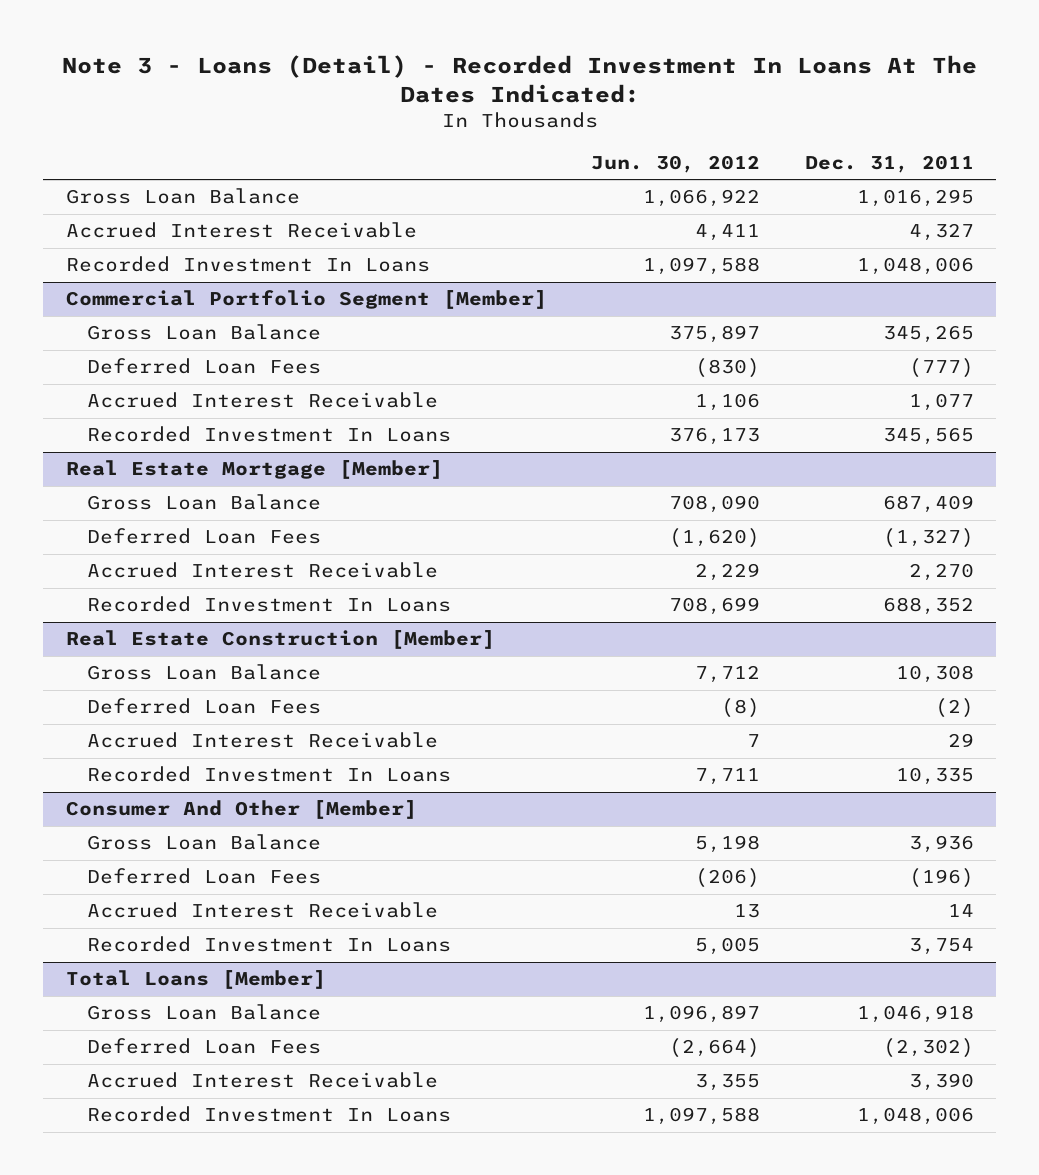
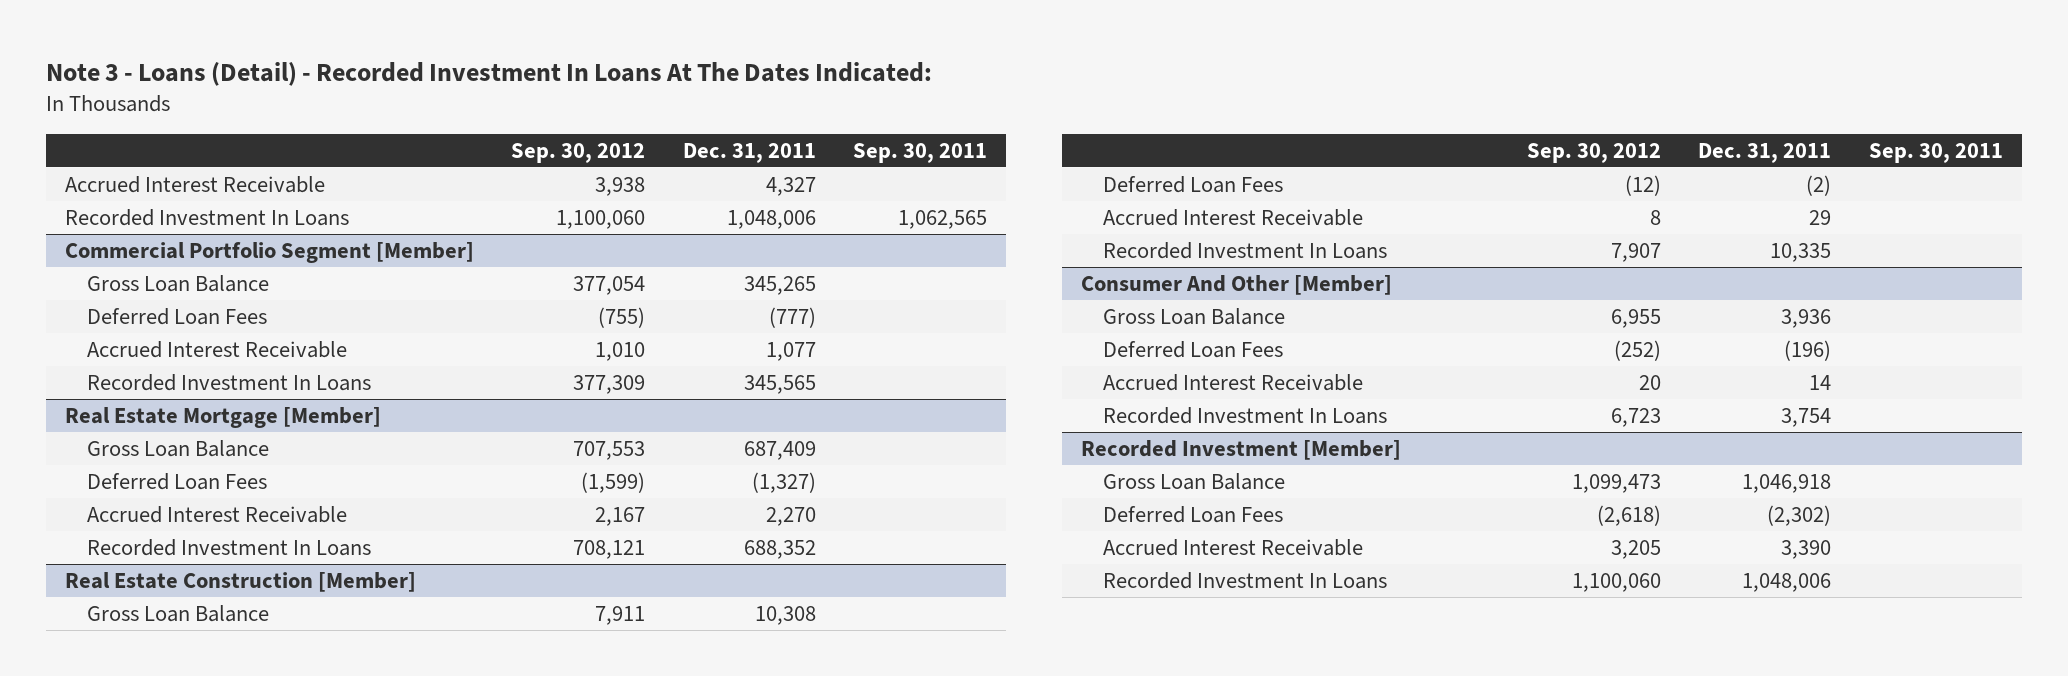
[591,155,761,174] Jun. 30, 2012 -> none
none -> [511,142,646,163] Sep. 30, 2012
none -> [853,142,988,163] Sep. 30, 2011
[65,188,300,205] Gross Loan Balance -> none
[65,970,326,990] Total Loans [Member] -> none
none -> [1080,439,1401,460] Recorded Investment [Member]

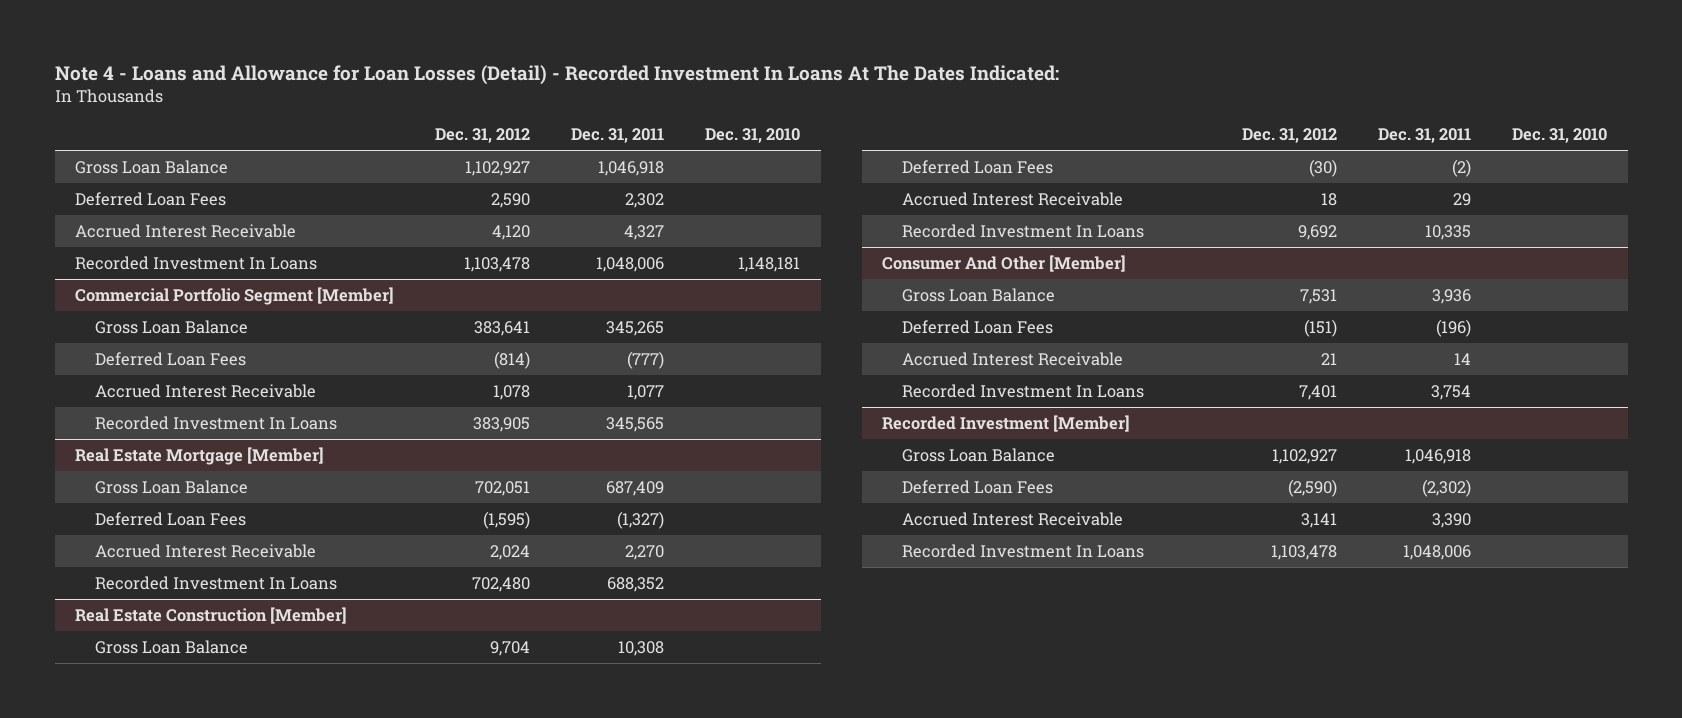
[46,61,933,86] Note 3 - Loans (Detail) - Recorded Investment In Loans At The Dates Indicated: -> [54,64,1059,85] Note 4 - Loans and Allowance for Loan Losses (Detail) - Recorded Investment In Loans At The Dates Indicated:
[511,142,646,163] Sep. 30, 2012 -> none
[853,142,988,163] Sep. 30, 2011 -> none
none -> [435,128,531,144] Dec. 31, 2012
none -> [705,128,801,144] Dec. 31, 2010
none -> [75,159,229,174] Gross Loan Balance
none -> [75,191,227,206] Deferred Loan Fees

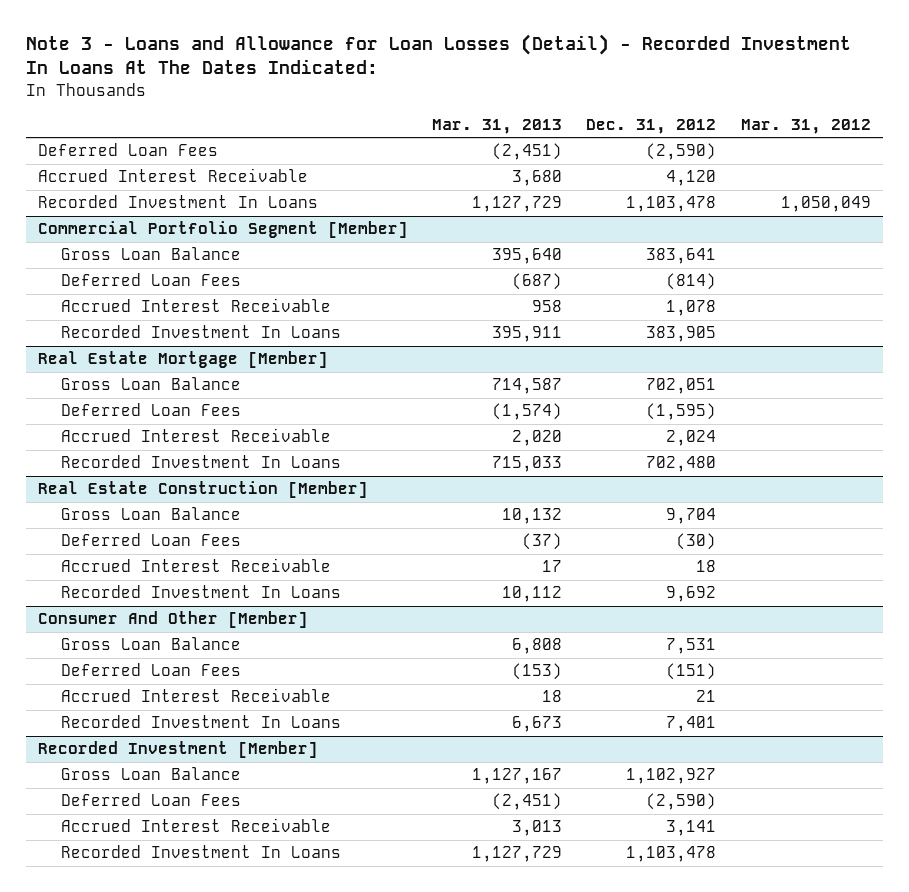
[54,64,1059,85] Note 4 - Loans and Allowance for Loan Losses (Detail) - Recorded Investment In Loans At The Dates Indicated: -> [25,34,851,75] Note 3 - Loans and Allowance for Loan Losses (Detail) - Recorded Investment In Loans At The Dates Indicated:
[571,128,665,144] Dec. 31, 2011 -> none
[705,128,801,144] Dec. 31, 2010 -> none
none -> [432,118,563,134] Mar. 31, 2013
none -> [740,118,871,134] Mar. 31, 2012
[75,159,229,174] Gross Loan Balance -> none
[491,192,531,208] 2,590 -> [646,143,717,161] (2,590)

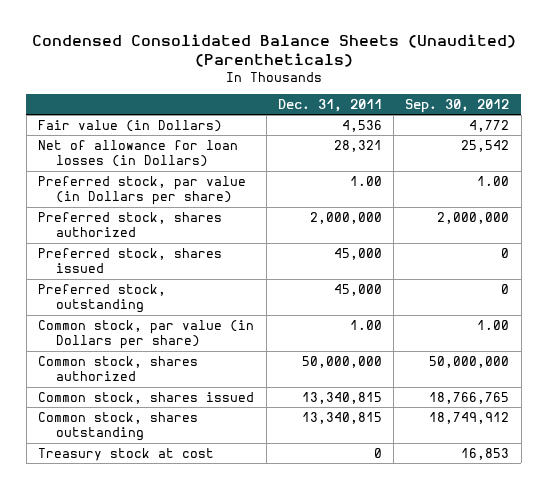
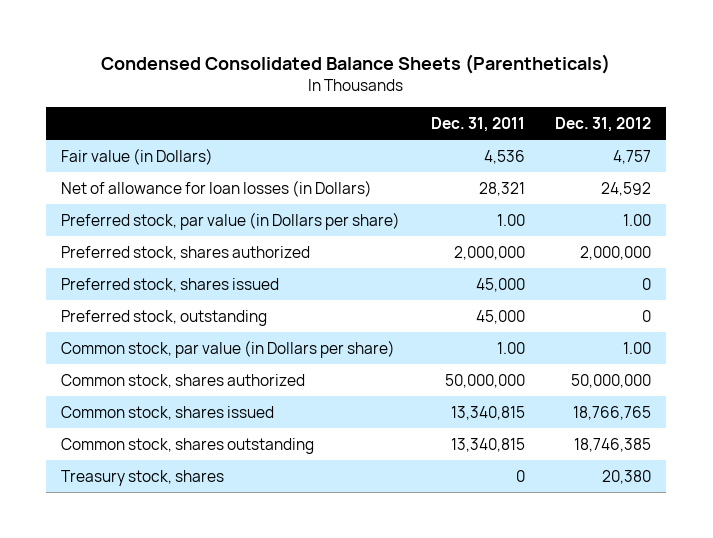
[31,33,516,67] Condensed Consolidated Balance Sheets (Unaudited) (Parentheticals) -> [101,54,611,75] Condensed Consolidated Balance Sheets (Parentheticals)
[405,98,510,113] Sep. 30, 2012 -> none
none -> [555,116,652,132] Dec. 31, 2012
[38,447,215,461] Treasury stock at cost -> [61,469,225,486] Treasury stock, shares

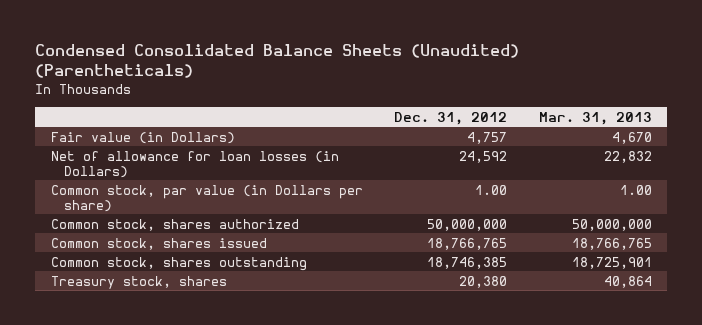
[101,54,611,75] Condensed Consolidated Balance Sheets (Parentheticals) -> [35,43,520,79] Condensed Consolidated Balance Sheets (Unaudited) (Parentheticals)
[430,116,525,132] Dec. 31, 2011 -> none
none -> [538,111,652,125] Mar. 31, 2013
[61,211,401,230] Preferred stock, par value (in Dollars per share) -> none
[61,245,311,260] Preferred stock, shares authorized -> none
[61,277,280,292] Preferred stock, shares issued -> none
[61,309,268,326] Preferred stock, outstanding -> none

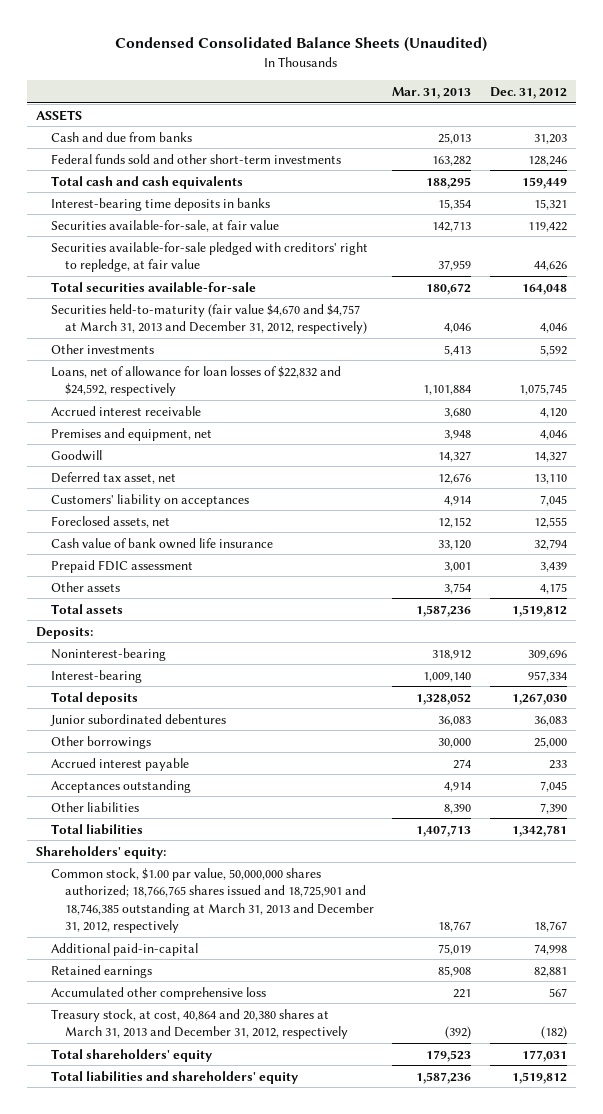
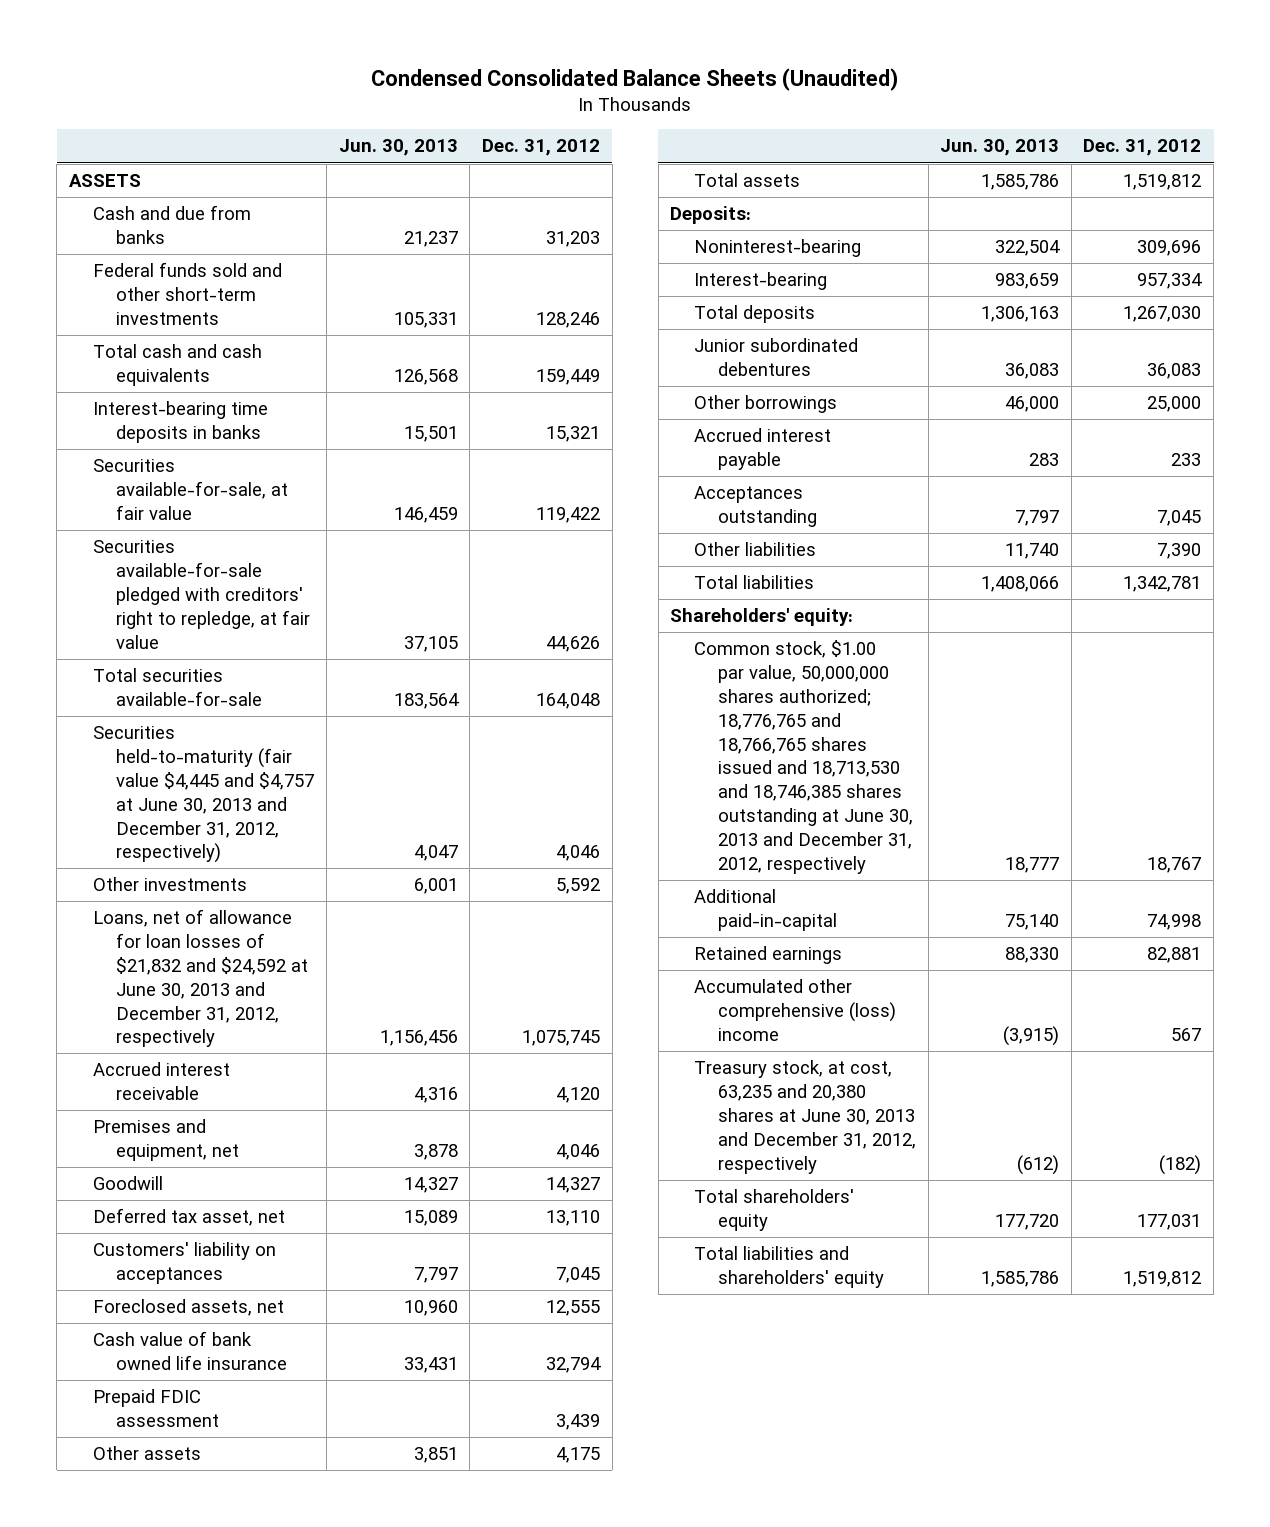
[392,86,472,99] Mar. 31, 2013 -> none
none -> [338,139,458,157] Jun. 30, 2013
[50,303,368,335] Securities held-to-maturity (fair value $4,670 and $4,757 at March 31, 2013 and December 31, 2012, respectively) -> [92,726,315,864] Securities held-to-maturity (fair value $4,445 and $4,757 at June 30, 2013 and December 31, 2012, respectively)
[50,365,341,397] Loans, net of allowance for loan losses of $22,832 and $24,592, respectively -> [92,909,309,1048] Loans, net of allowance for loan losses of $21,832 and $24,592 at June 30, 2013 and December 31, 2012, respectively
[50,867,375,934] Common stock, $1.00 par value, 50,000,000 shares authorized; 18,766,765 shares issued and 18,725,901 and 18,746,385 outstanding at March 31, 2013 and December 31, 2012, respectively -> [694,640,913,874] Common stock, $1.00 par value, 50,000,000 shares authorized; 18,776,765 and 18,766,765 shares issued and 18,713,530 and 18,746,385 shares outstanding at June 30, 2013 and December 31, 2012, respectively
[50,986,266,1000] Accumulated other comprehensive loss -> [694,979,896,1041] Accumulated other comprehensive (loss) income
[50,1008,349,1040] Treasury stock, at cost, 40,864 and 20,380 shares at March 31, 2013 and December 31, 2012, respectively -> [694,1060,916,1174] Treasury stock, at cost, 63,235 and 20,380 shares at June 30, 2013 and December 31, 2012, respectively

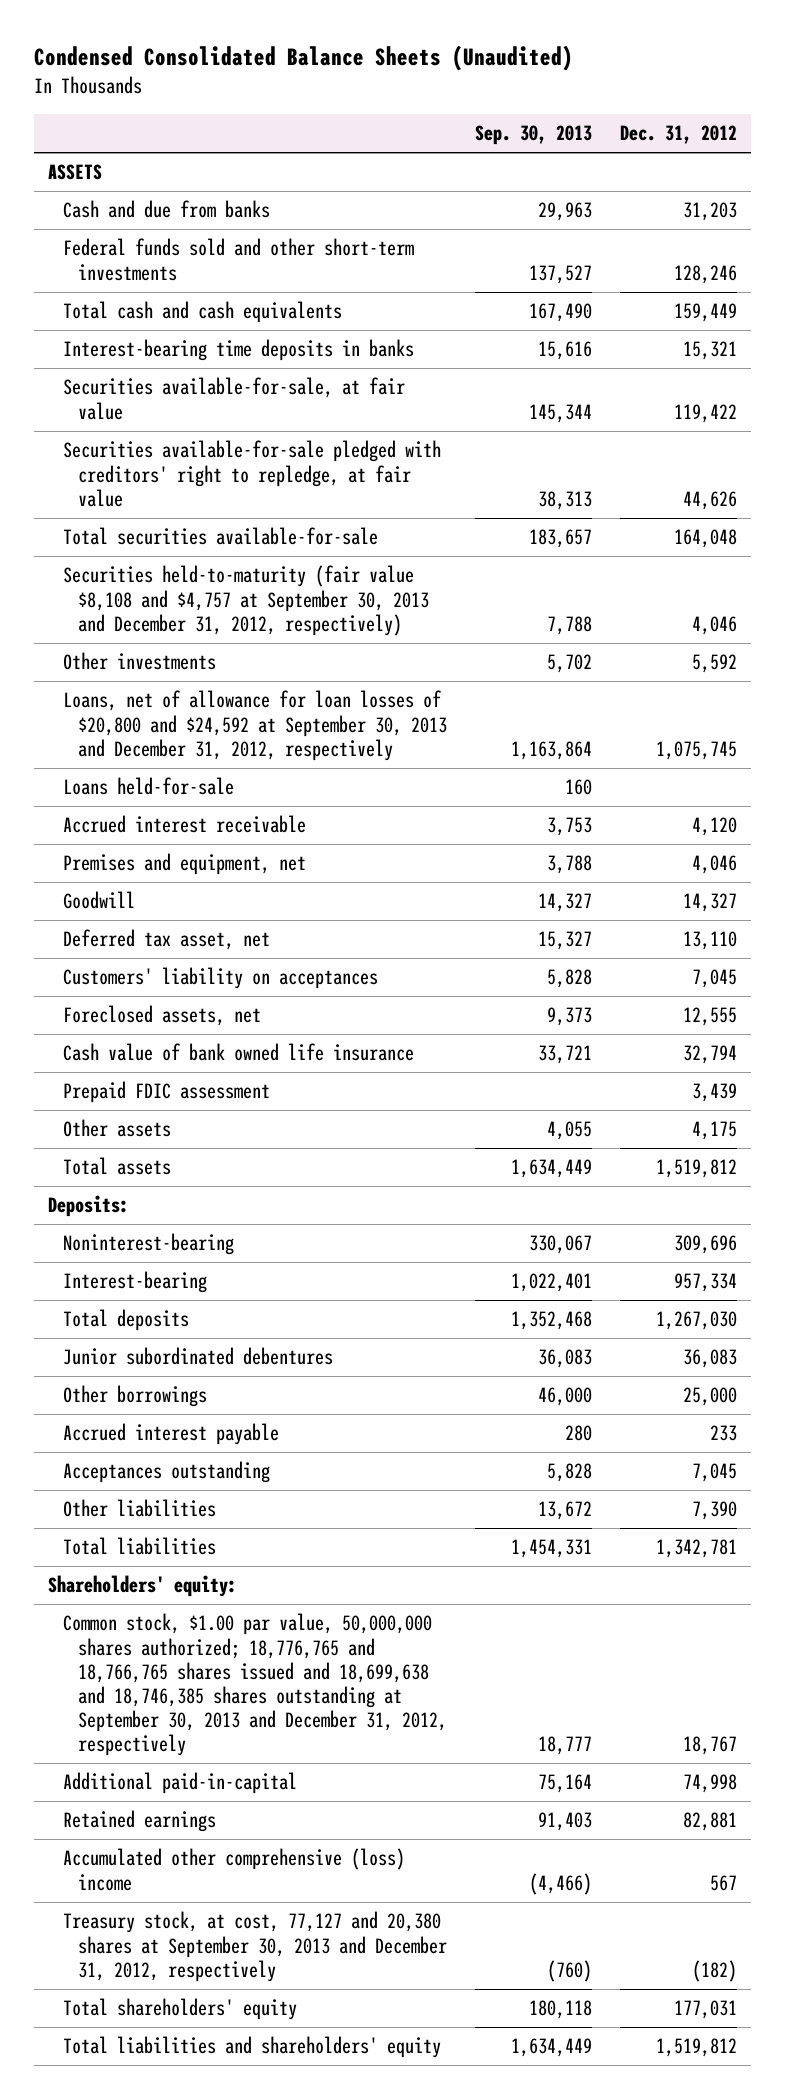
[338,139,458,157] Jun. 30, 2013 -> none
none -> [475,125,593,146] Sep. 30, 2013
[92,726,315,864] Securities held-to-maturity (fair value $4,445 and $4,757 at June 30, 2013 and December 31, 2012, respectively) -> [62,565,430,636] Securities held-to-maturity (fair value $8,108 and $4,757 at September 30, 2013 and December 31, 2012, respectively)
[92,909,309,1048] Loans, net of allowance for loan losses of $21,832 and $24,592 at June 30, 2013 and December 31, 2012, respectively -> [62,690,448,761] Loans, net of allowance for loan losses of $20,800 and $24,592 at September 30, 2013 and December 31, 2012, respectively
none -> [62,777,234,796] Loans held-for-sale
[694,640,913,874] Common stock, $1.00 par value, 50,000,000 shares authorized; 18,776,765 and 18,766,765 shares issued and 18,713,530 and 18,746,385 shares outstanding at June 30, 2013 and December 31, 2012, respectively -> [62,1613,448,1757] Common stock, $1.00 par value, 50,000,000 shares authorized; 18,776,765 and 18,766,765 shares issued and 18,699,638 and 18,746,385 shares outstanding at September 30, 2013 and December 31, 2012, respectively
[694,1060,916,1174] Treasury stock, at cost, 63,235 and 20,380 shares at June 30, 2013 and December 31, 2012, respectively -> [62,1911,448,1982] Treasury stock, at cost, 77,127 and 20,380 shares at September 30, 2013 and December 31, 2012, respectively

